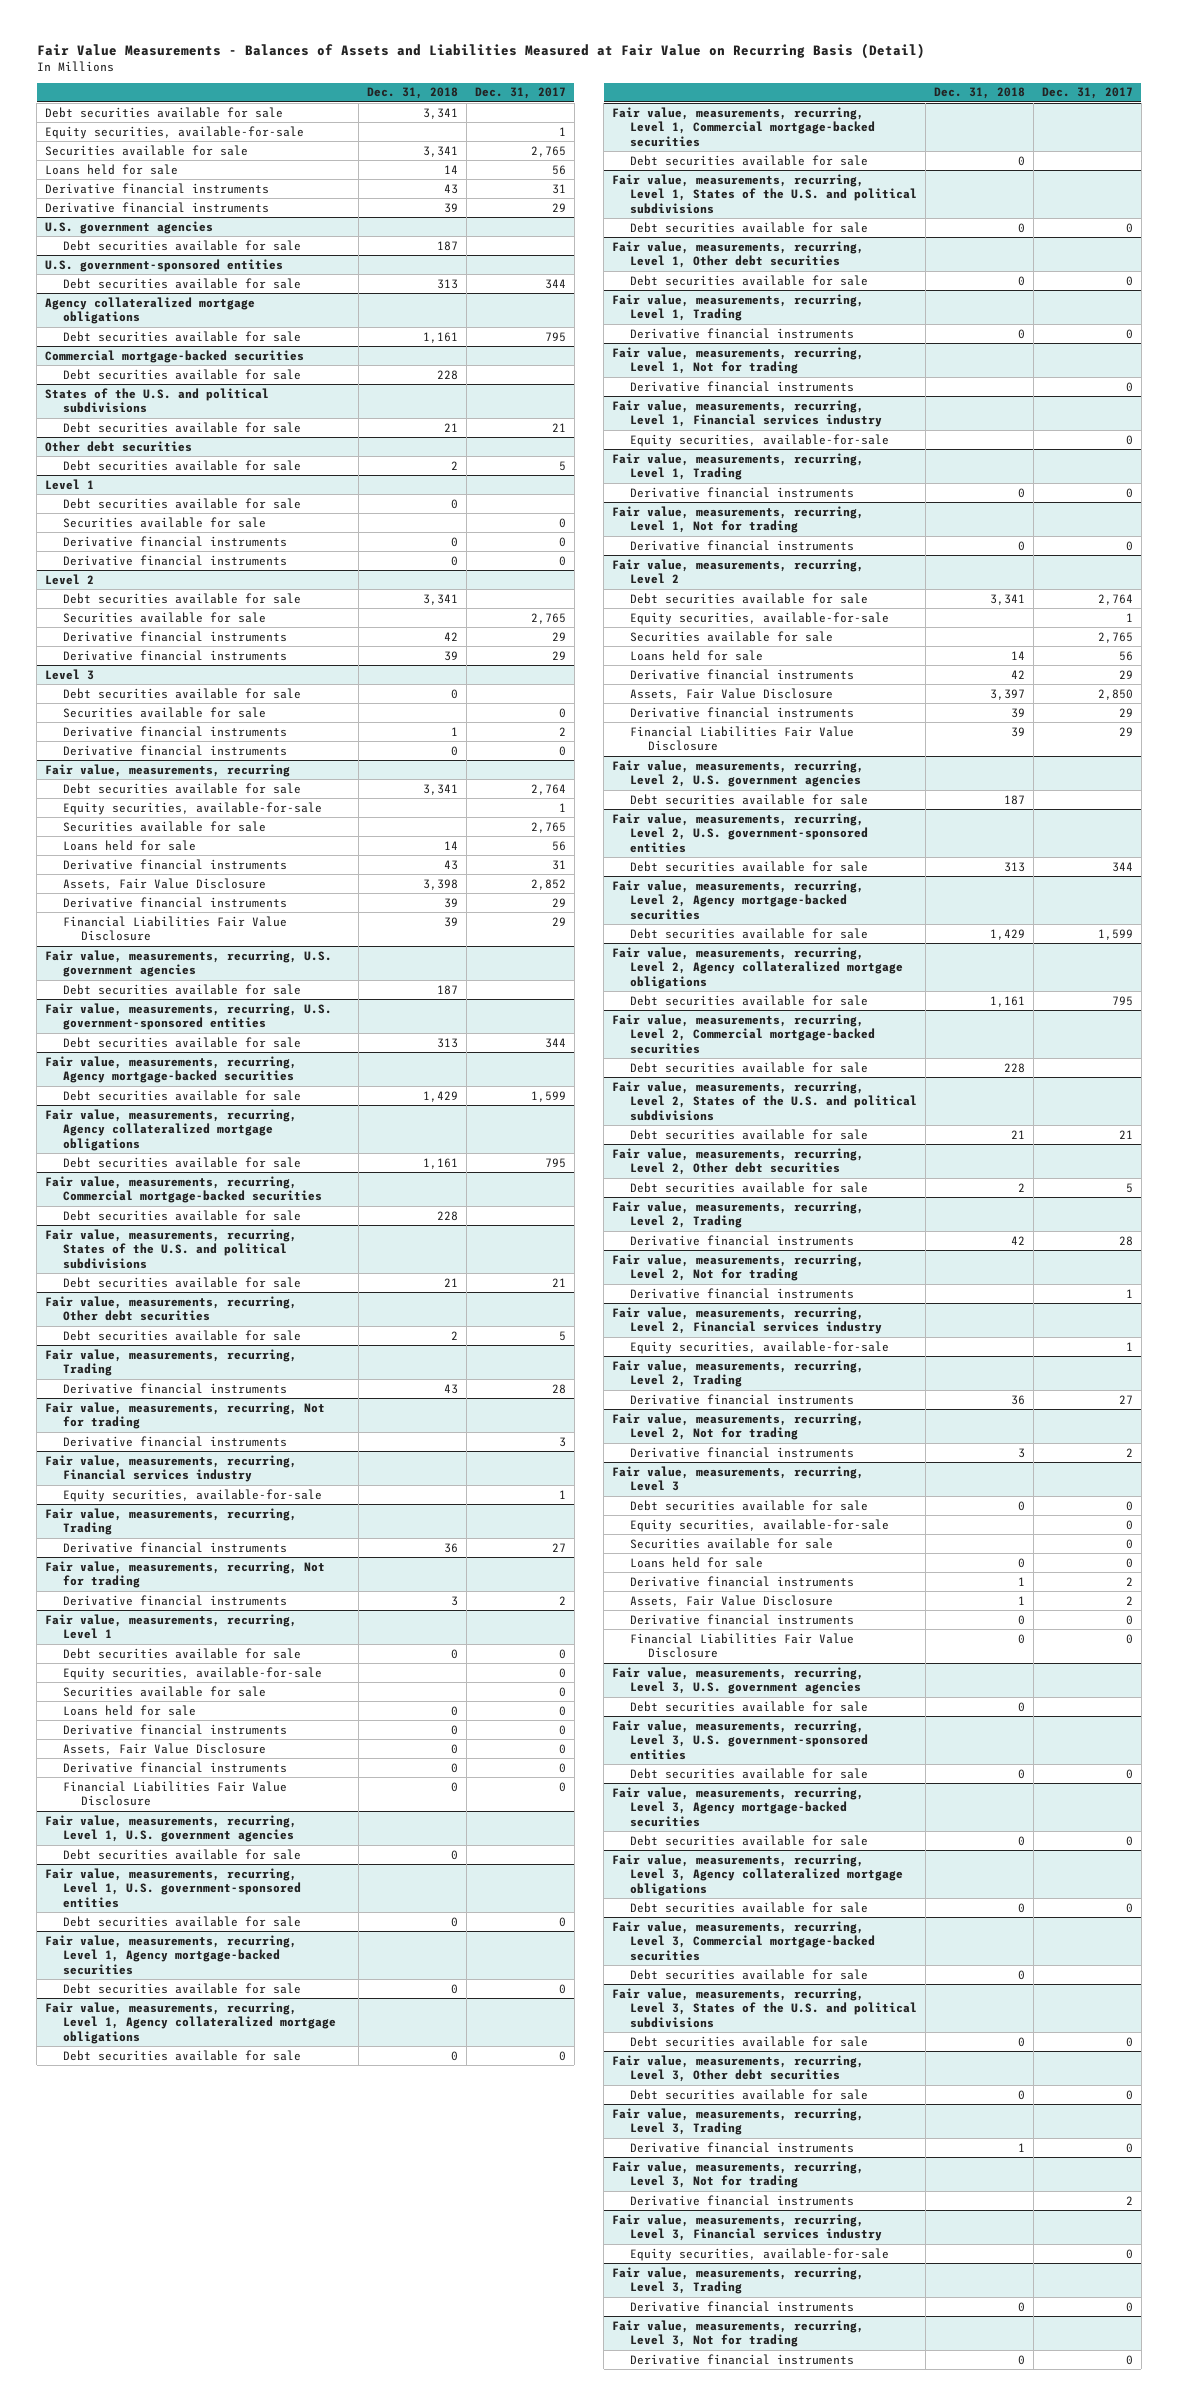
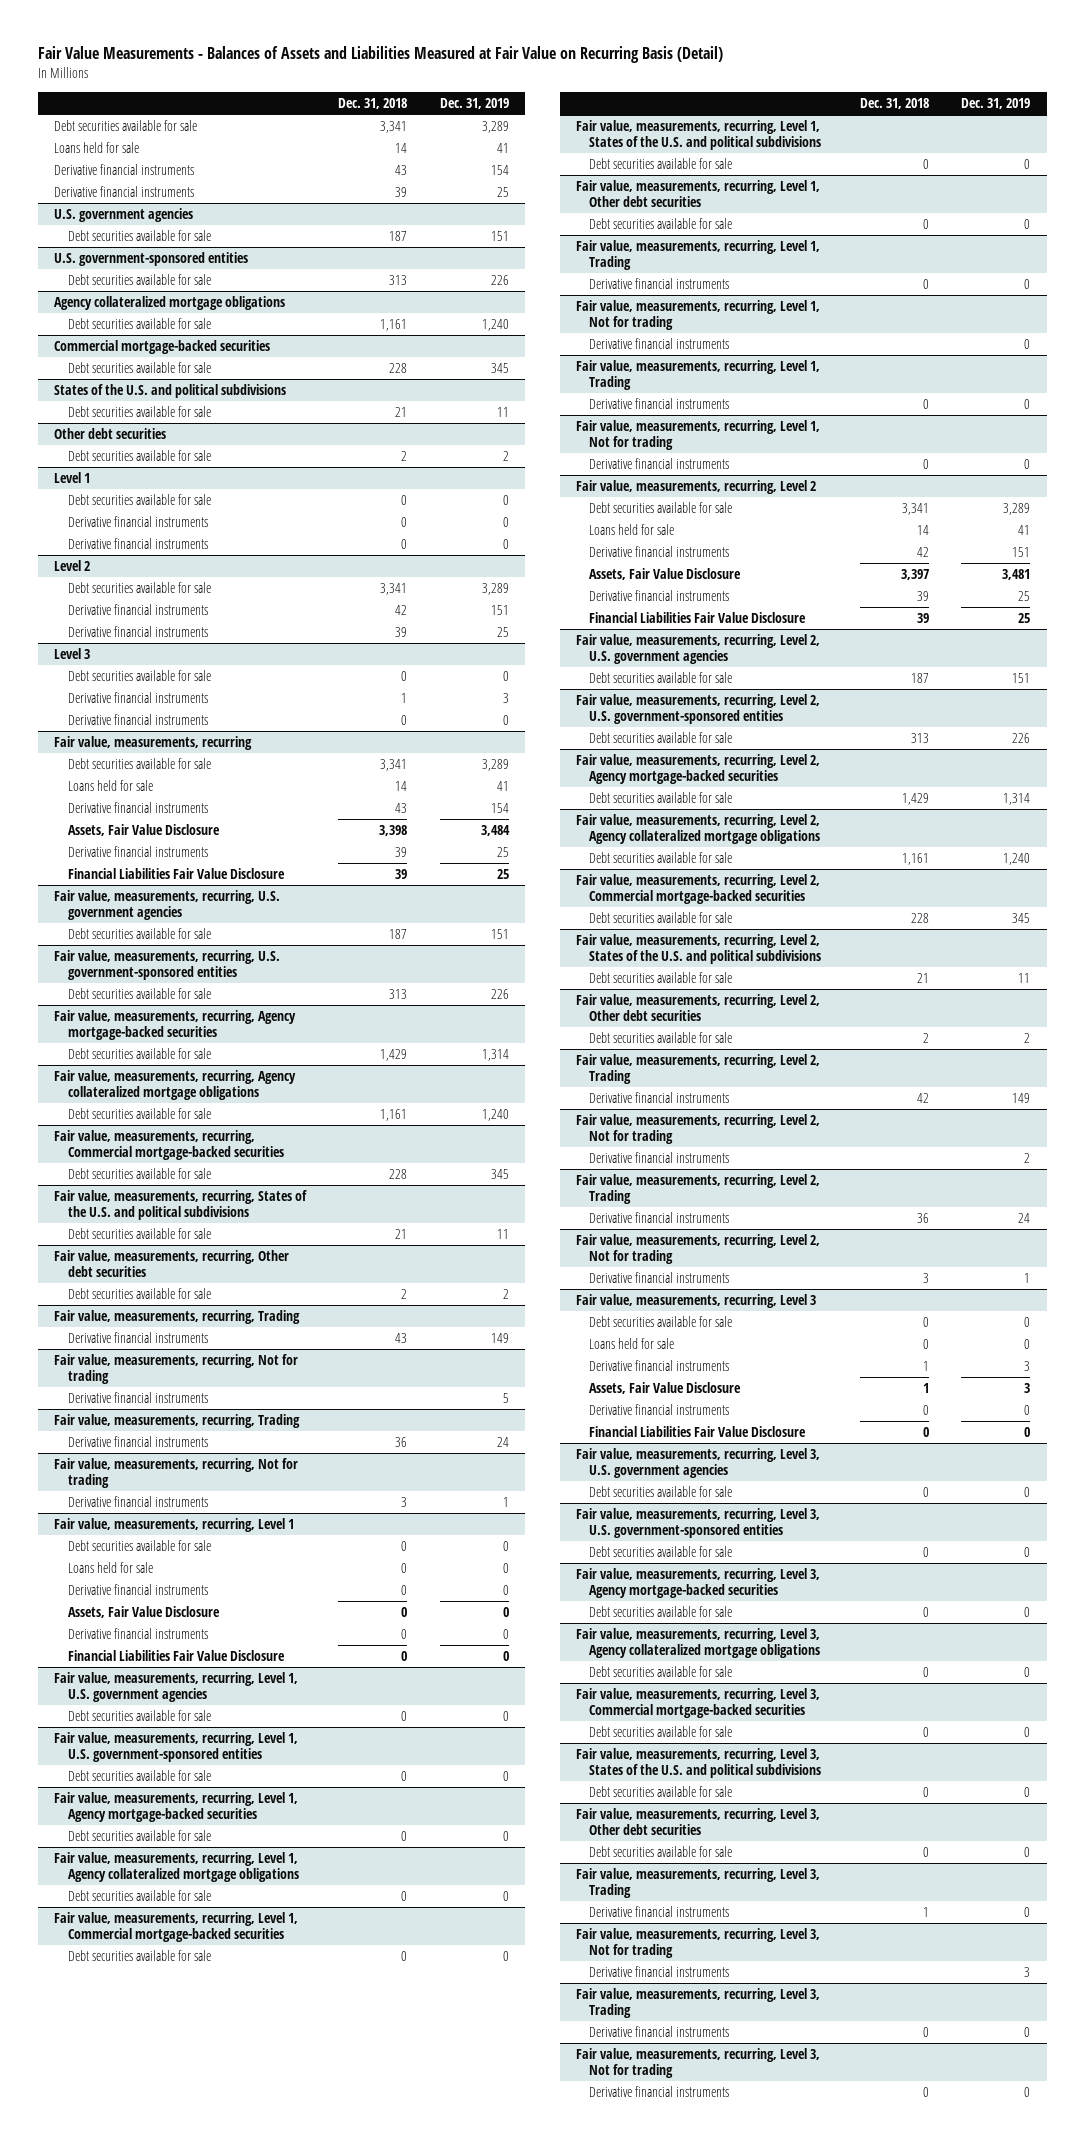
[474,87,566,100] Dec. 31, 2017 -> none
none -> [439,97,509,109] Dec. 31, 2019
[45,125,305,139] Equity securities, available-for-sale -> none
[45,144,249,156] Securities available for sale -> none
[62,516,266,528] Securities available for sale -> none
[62,611,266,623] Securities available for sale -> none
[62,706,266,718] Securities available for sale -> none
[62,801,322,815] Equity securities, available-for-sale -> none
[62,820,266,832] Securities available for sale -> none
[45,1454,298,1483] Fair value, measurements, recurring, Financial services industry -> none
[62,1488,322,1502] Equity securities, available-for-sale -> none
[62,1666,322,1680] Equity securities, available-for-sale -> none
[62,1685,266,1697] Securities available for sale -> none
[612,399,882,428] Fair value, measurements, recurring, Level 1, Financial services industry -> none
[629,433,889,447] Equity securities, available-for-sale -> none
[629,611,889,625] Equity securities, available-for-sale -> none
[629,630,833,642] Securities available for sale -> none
[612,1306,882,1335] Fair value, measurements, recurring, Level 2, Financial services industry -> none
[629,1340,889,1354] Equity securities, available-for-sale -> none
[629,1518,889,1532] Equity securities, available-for-sale -> none
[629,1537,833,1549] Securities available for sale -> none
[612,2213,882,2242] Fair value, measurements, recurring, Level 3, Financial services industry -> none
[629,2247,889,2261] Equity securities, available-for-sale -> none

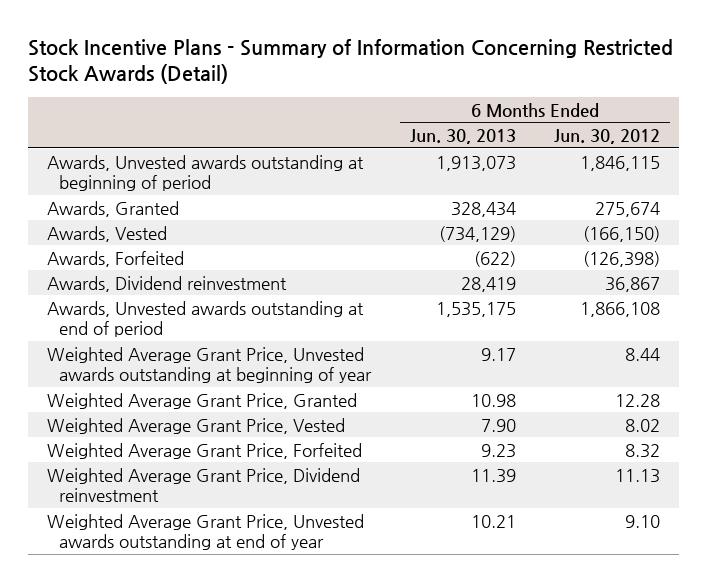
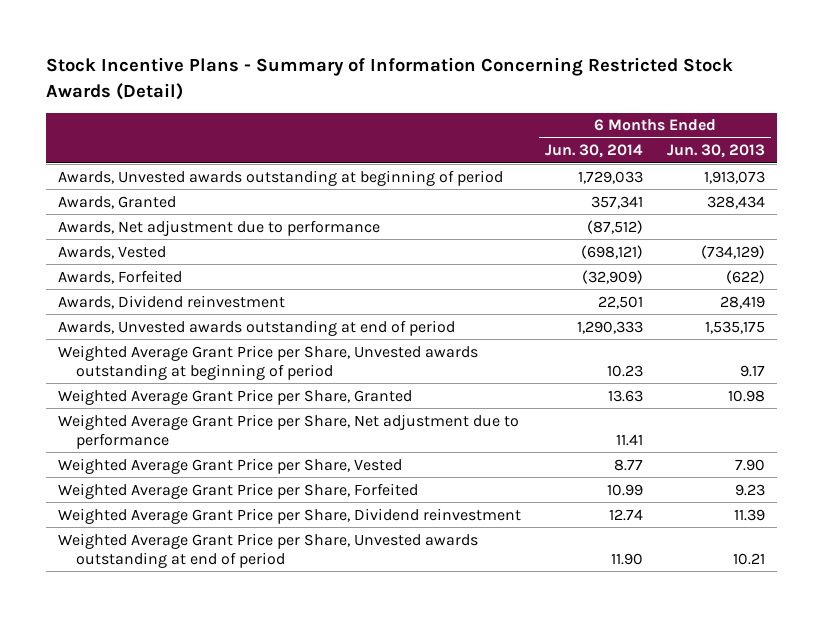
[554,129,661,145] Jun. 30, 2012 -> none
none -> [545,144,644,159] Jun. 30, 2014
none -> [58,219,381,236] Awards, Net adjustment due to performance
[46,346,373,384] Weighted Average Grant Price, Unvested awards outstanding at beginning of year -> [58,344,479,380] Weighted Average Grant Price per Share, Unvested awards outstanding at beginning of period
[46,392,357,409] Weighted Average Grant Price, Granted -> [58,388,413,405] Weighted Average Grant Price per Share, Granted
none -> [58,413,520,449] Weighted Average Grant Price per Share, Net adjustment due to performance
[46,417,345,434] Weighted Average Grant Price, Vested -> [58,457,403,474] Weighted Average Grant Price per Share, Vested
[46,442,362,459] Weighted Average Grant Price, Forfeited -> [58,482,419,499] Weighted Average Grant Price per Share, Forfeited
[46,467,360,503] Weighted Average Grant Price, Dividend reinvestment -> [58,507,522,524] Weighted Average Grant Price per Share, Dividend reinvestment
[46,513,364,551] Weighted Average Grant Price, Unvested awards outstanding at end of year -> [58,532,479,568] Weighted Average Grant Price per Share, Unvested awards outstanding at end of period

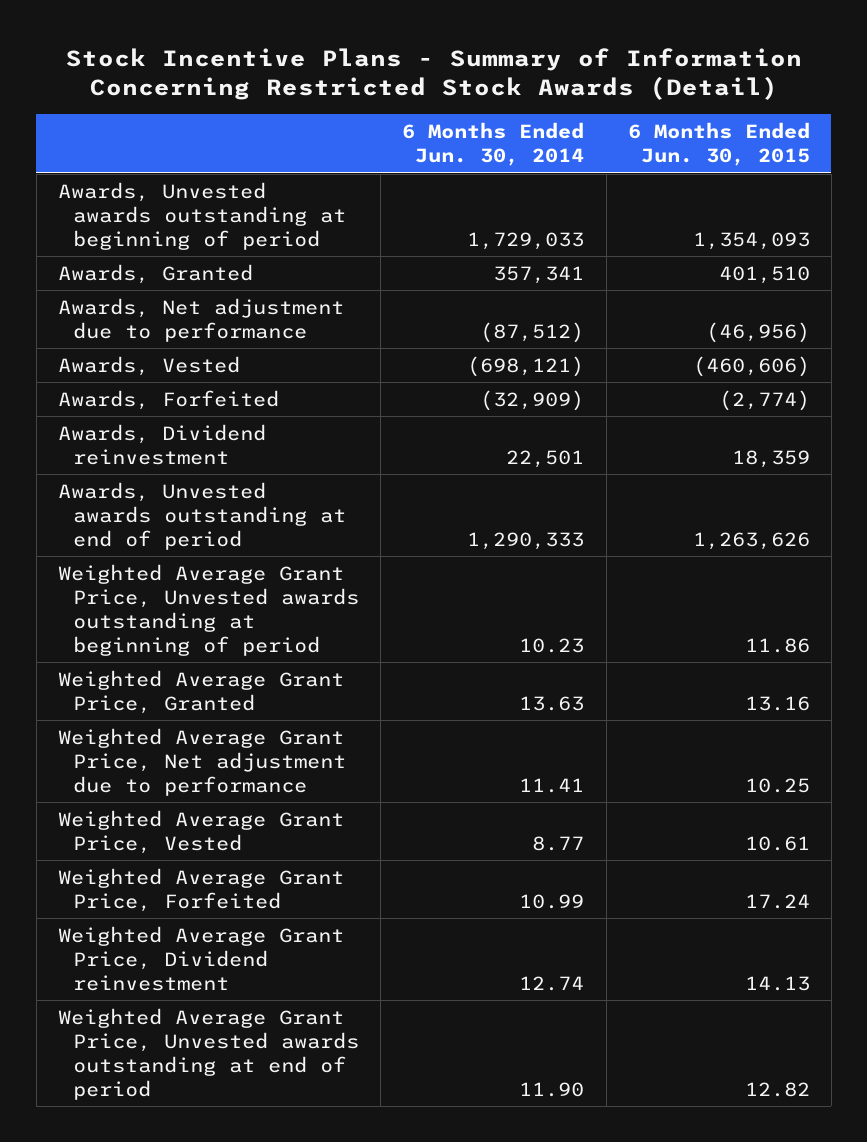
[666,144,765,159] Jun. 30, 2013 -> none
none -> [627,122,810,167] 6 Months Ended Jun. 30, 2015
[58,344,479,380] Weighted Average Grant Price per Share, Unvested awards outstanding at beginning of period -> [57,563,360,656] Weighted Average Grant Price, Unvested awards outstanding at beginning of period
[58,388,413,405] Weighted Average Grant Price per Share, Granted -> [57,669,344,714] Weighted Average Grant Price, Granted
[58,413,520,449] Weighted Average Grant Price per Share, Net adjustment due to performance -> [57,727,347,796] Weighted Average Grant Price, Net adjustment due to performance
[58,457,403,474] Weighted Average Grant Price per Share, Vested -> [57,809,344,854] Weighted Average Grant Price, Vested
[58,482,419,499] Weighted Average Grant Price per Share, Forfeited -> [57,867,344,912] Weighted Average Grant Price, Forfeited
[58,507,522,524] Weighted Average Grant Price per Share, Dividend reinvestment -> [57,925,344,991] Weighted Average Grant Price, Dividend reinvestment
[58,532,479,568] Weighted Average Grant Price per Share, Unvested awards outstanding at end of period -> [57,1007,360,1100] Weighted Average Grant Price, Unvested awards outstanding at end of period

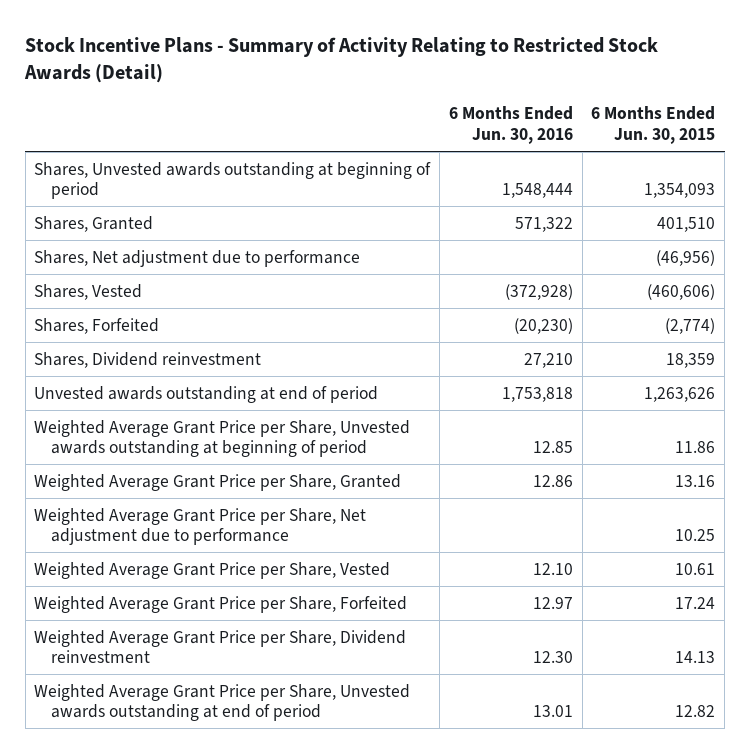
[65,47,802,101] Stock Incentive Plans - Summary of Information Concerning Restricted Stock Awards (Detail) -> [24,37,659,84] Stock Incentive Plans - Summary of Activity Relating to Restricted Stock Awards (Detail)
[402,122,585,167] 6 Months Ended Jun. 30, 2014 -> none
none -> [448,106,573,144] 6 Months Ended Jun. 30, 2016
[57,181,347,250] Awards, Unvested awards outstanding at beginning of period -> [34,161,432,200] Shares, Unvested awards outstanding at beginning of period
[57,263,253,284] Awards, Granted -> [34,215,154,232] Shares, Granted
[57,297,344,342] Awards, Net adjustment due to performance -> [34,249,361,267] Shares, Net adjustment due to performance
[57,355,240,376] Awards, Vested -> [34,283,143,300] Shares, Vested
[57,389,279,410] Awards, Forfeited -> [34,317,160,334] Shares, Forfeited
[57,423,266,465] Awards, Dividend reinvestment -> [34,351,262,368] Shares, Dividend reinvestment
[57,481,347,550] Awards, Unvested awards outstanding at end of period -> [34,385,379,403] Unvested awards outstanding at end of period
[57,563,360,656] Weighted Average Grant Price, Unvested awards outstanding at beginning of period -> [34,419,411,458] Weighted Average Grant Price per Share, Unvested awards outstanding at beginning of period
[57,669,344,714] Weighted Average Grant Price, Granted -> [34,473,402,491] Weighted Average Grant Price per Share, Granted
[57,727,347,796] Weighted Average Grant Price, Net adjustment due to performance -> [34,507,367,546] Weighted Average Grant Price per Share, Net adjustment due to performance
[57,809,344,854] Weighted Average Grant Price, Vested -> [34,561,391,579] Weighted Average Grant Price per Share, Vested
[57,867,344,912] Weighted Average Grant Price, Forfeited -> [34,595,408,613] Weighted Average Grant Price per Share, Forfeited
[57,925,344,991] Weighted Average Grant Price, Dividend reinvestment -> [34,629,407,664] Weighted Average Grant Price per Share, Dividend reinvestment
[57,1007,360,1100] Weighted Average Grant Price, Unvested awards outstanding at end of period -> [34,683,411,722] Weighted Average Grant Price per Share, Unvested awards outstanding at end of period

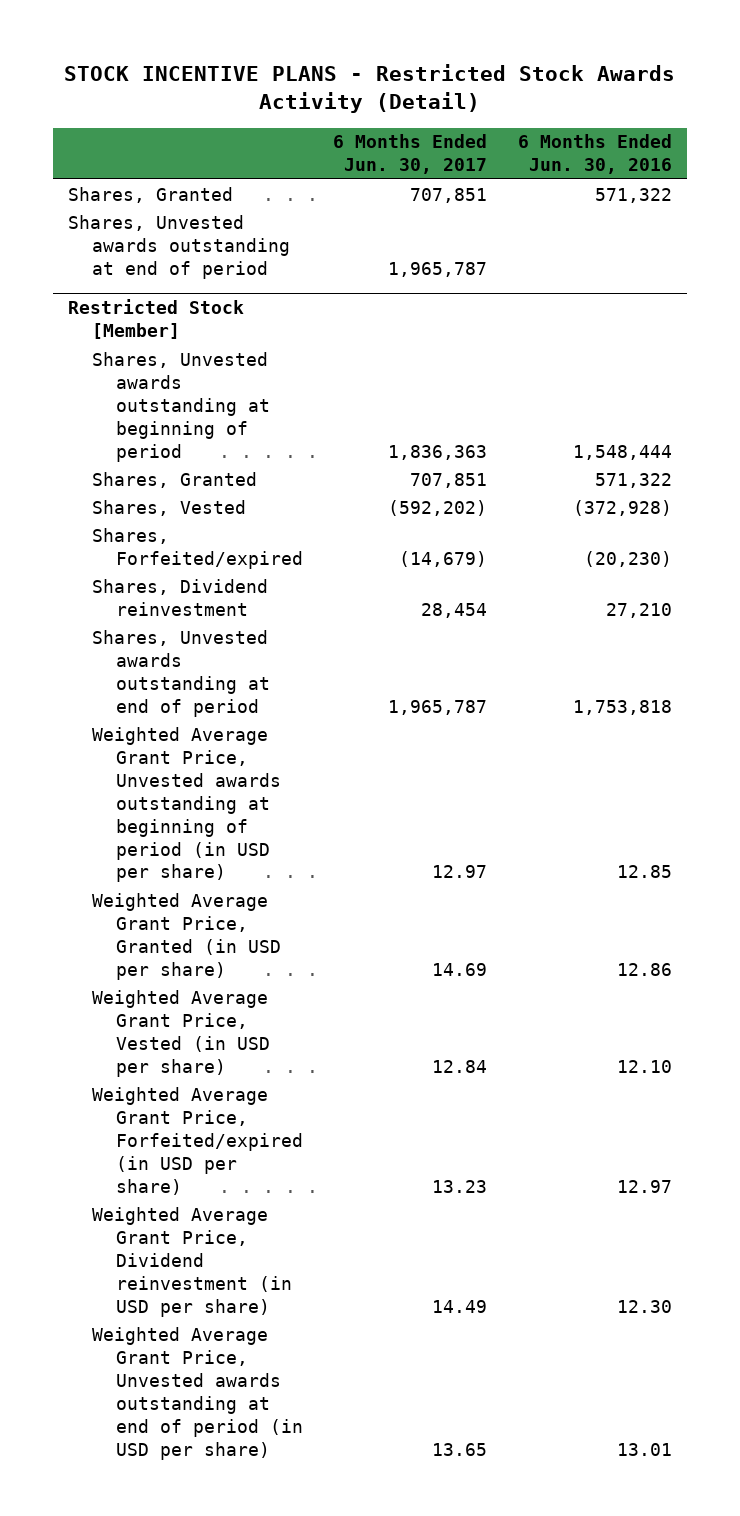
[24,37,659,84] Stock Incentive Plans - Summary of Activity Relating to Restricted Stock Awards (Detail) -> [63,64,675,114] STOCK INCENTIVE PLANS - Restricted Stock Awards Activity (Detail)
[591,106,716,144] 6 Months Ended Jun. 30, 2015 -> none
none -> [333,134,488,175] 6 Months Ended Jun. 30, 2017
none -> [68,186,234,203] Shares, Granted
none -> [68,214,291,279] Shares, Unvested awards outstanding at end of period
none -> [68,299,245,340] Restricted Stock [Member]
[34,249,361,267] Shares, Net adjustment due to performance -> none
[34,317,160,334] Shares, Forfeited -> [92,527,303,569] Shares, Forfeited/expired
[34,507,367,546] Weighted Average Grant Price per Share, Net adjustment due to performance -> none
[34,385,379,403] Unvested awards outstanding at end of period -> [92,629,270,717] Shares, Unvested awards outstanding at end of period
[34,419,411,458] Weighted Average Grant Price per Share, Unvested awards outstanding at beginning of period -> [92,726,281,883] Weighted Average Grant Price, Unvested awards outstanding at beginning of period (in USD per share)
[34,473,402,491] Weighted Average Grant Price per Share, Granted -> [92,892,281,980] Weighted Average Grant Price, Granted (in USD per share)
[34,561,391,579] Weighted Average Grant Price per Share, Vested -> [92,989,270,1077] Weighted Average Grant Price, Vested (in USD per share)
[34,595,408,613] Weighted Average Grant Price per Share, Forfeited -> [92,1086,303,1195] Weighted Average Grant Price, Forfeited/expired (in USD per share)
[34,629,407,664] Weighted Average Grant Price per Share, Dividend reinvestment -> [92,1206,292,1317] Weighted Average Grant Price, Dividend reinvestment (in USD per share)
[34,683,411,722] Weighted Average Grant Price per Share, Unvested awards outstanding at end of period -> [92,1326,303,1460] Weighted Average Grant Price, Unvested awards outstanding at end of period (in USD per share)

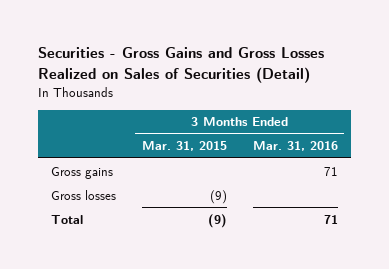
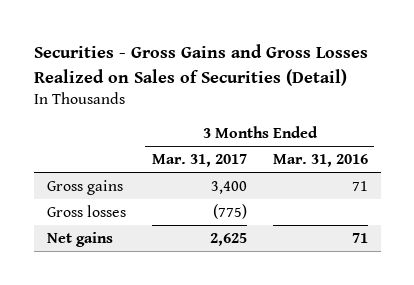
[141,141,227,152] Mar. 31, 2015 -> none
none -> [151,154,247,168] Mar. 31, 2017
[50,214,83,224] Total -> [46,232,113,248] Net gains

